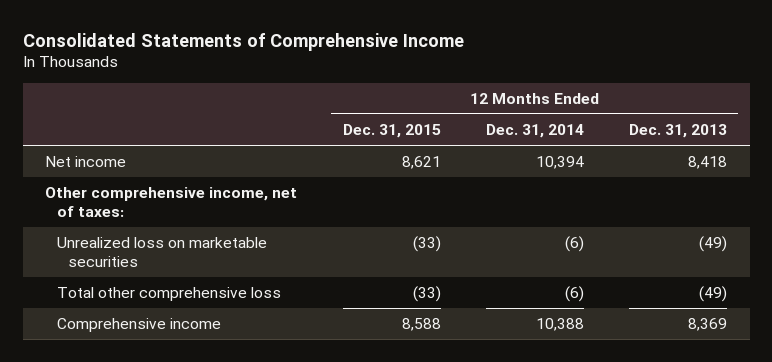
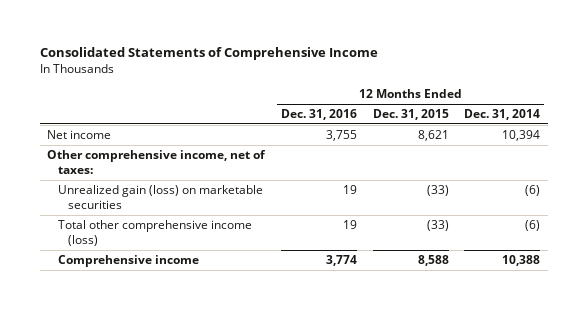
[629,123,728,138] Dec. 31, 2013 -> none
none -> [281,108,358,120] Dec. 31, 2016
[56,237,267,267] Unrealized loss on marketable securities -> [57,184,263,209] Unrealized gain (loss) on marketable securities
[56,287,281,302] Total other comprehensive loss -> [57,219,252,246] Total other comprehensive income (loss)

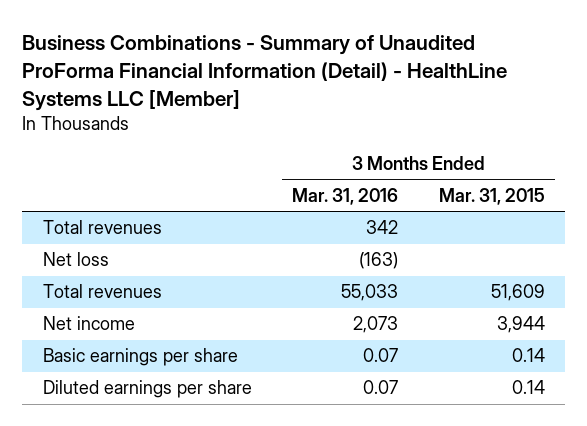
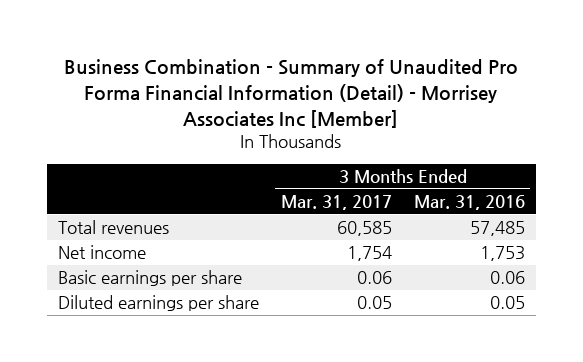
[22,35,508,111] Business Combinations - Summary of Unaudited ProForma Financial Information (Detail) - HealthLine Systems LLC [Member] -> [64,59,519,128] Business Combination - Summary of Unaudited Pro Forma Financial Information (Detail) - Morrisey Associates Inc [Member]
[438,187,545,205] Mar. 31, 2015 -> none
none -> [280,195,392,211] Mar. 31, 2017
[42,252,109,267] Net loss -> none
[42,284,162,299] Total revenues -> none
[366,220,399,235] 342 -> [469,221,525,237] 57,485
[353,316,399,334] 2,073 -> [479,246,525,262] 1,753
[363,348,399,363] 0.07 -> [489,271,525,285] 0.06
[363,380,399,395] 0.07 -> [489,296,525,310] 0.05

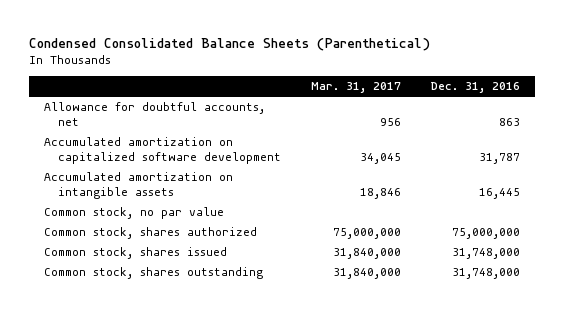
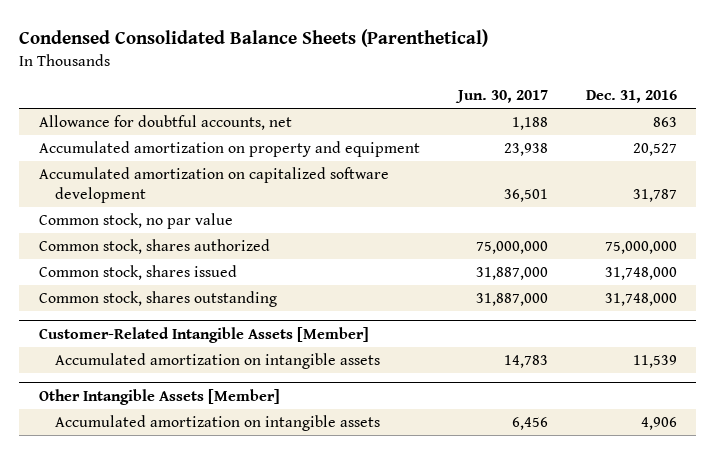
[311,82,402,94] Mar. 31, 2017 -> none
none -> [454,89,548,103] Jun. 30, 2017
none -> [38,141,420,158] Accumulated amortization on property and equipment
[44,172,234,199] Accumulated amortization on intangible assets -> none
none -> [38,327,369,344] Customer-Related Intangible Assets [Member]
none -> [54,353,380,370] Accumulated amortization on intangible assets
none -> [38,389,280,406] Other Intangible Assets [Member]
none -> [54,415,380,432] Accumulated amortization on intangible assets

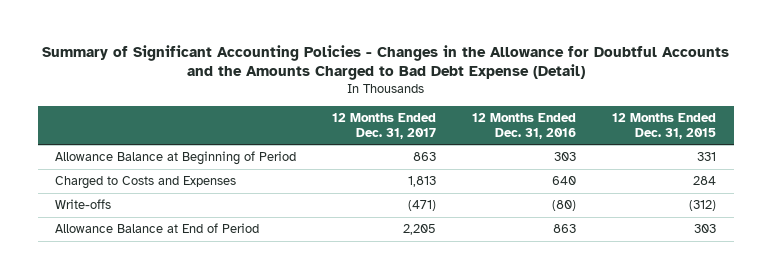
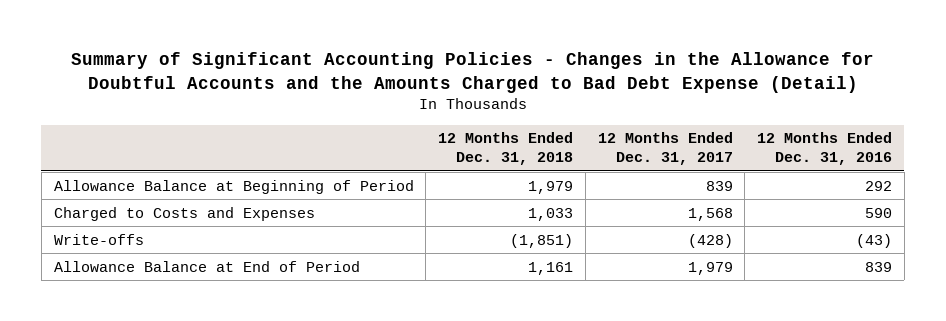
[612,112,717,139] 12 Months Ended Dec. 31, 2015 -> none
none -> [438,132,574,165] 12 Months Ended Dec. 31, 2018
[413,152,437,162] 863 -> [705,180,733,191] 839
[554,152,577,162] 303 -> [865,180,893,191] 292
[408,176,437,188] 1,813 -> [687,207,733,221] 1,568
[552,176,577,186] 640 -> [865,207,893,218] 590
[408,200,437,212] (471) -> [687,233,733,248] (428)
[552,200,577,212] (80) -> [856,233,893,248] (43)
[403,224,437,236] 2,205 -> [687,261,733,275] 1,979
[553,224,577,234] 863 -> [865,261,893,272] 839

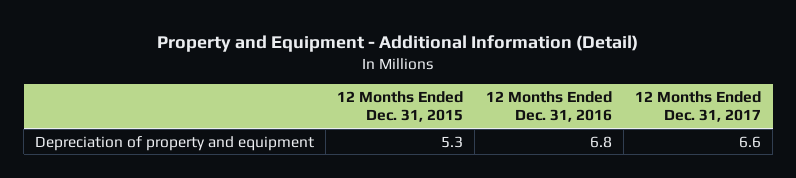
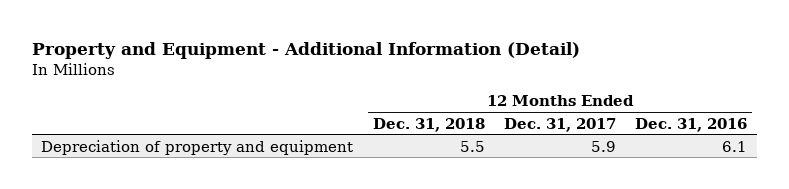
[337,90,464,123] 12 Months Ended Dec. 31, 2015 -> none
none -> [372,117,485,132] Dec. 31, 2018
[590,135,613,148] 6.8 -> [722,140,748,152] 6.1
[739,135,762,148] 6.6 -> [591,140,617,152] 5.9

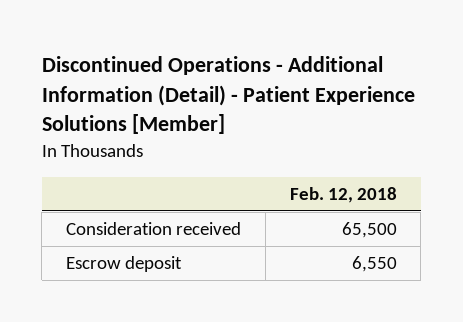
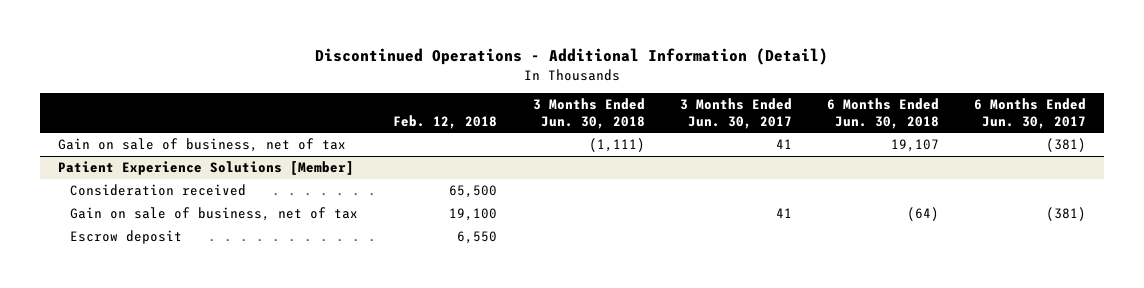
[41,55,415,135] Discontinued Operations - Additional Information (Detail) - Patient Experience Solutions [Member] -> [315,48,829,66] Discontinued Operations - Additional Information (Detail)
none -> [532,98,645,129] 3 Months Ended Jun. 30, 2018
none -> [679,98,792,129] 3 Months Ended Jun. 30, 2017
none -> [827,98,940,129] 6 Months Ended Jun. 30, 2018
none -> [974,98,1087,129] 6 Months Ended Jun. 30, 2017
none -> [57,138,346,153] Gain on sale of business, net of tax
none -> [57,161,354,176] Patient Experience Solutions [Member]
none -> [69,207,358,222] Gain on sale of business, net of tax

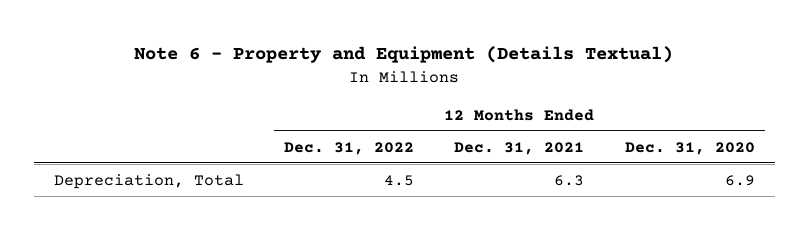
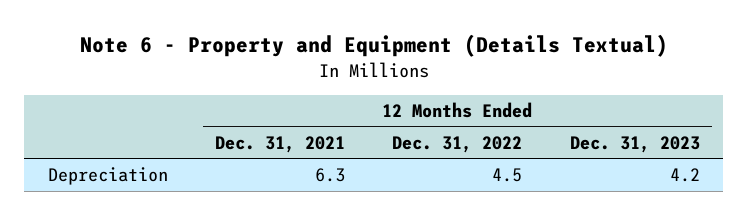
[624,141,755,155] Dec. 31, 2020 -> none
none -> [569,135,700,153] Dec. 31, 2023
[53,173,244,189] Depreciation, Total -> [47,167,168,186] Depreciation

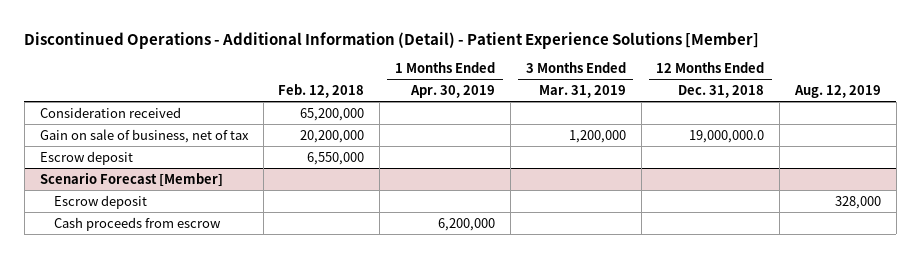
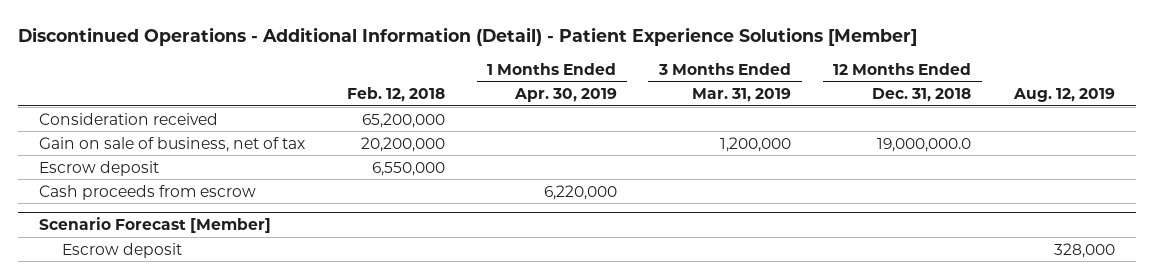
none -> [38,184,256,200] Cash proceeds from escrow
[54,216,222,231] Cash proceeds from escrow -> none

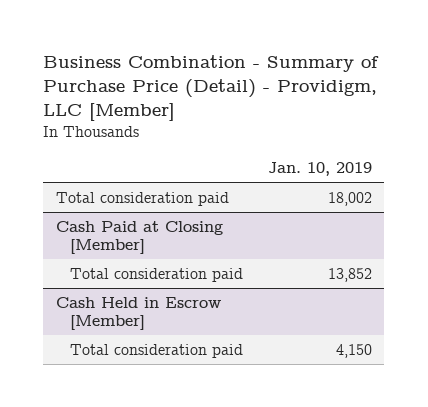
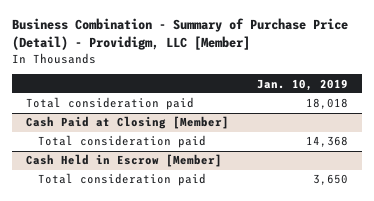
[327,192,372,207] 18,002 -> [306,98,349,110] 18,018
[327,268,372,283] 13,852 -> [306,136,349,148] 14,368
[335,344,372,359] 4,150 -> [313,174,349,186] 3,650

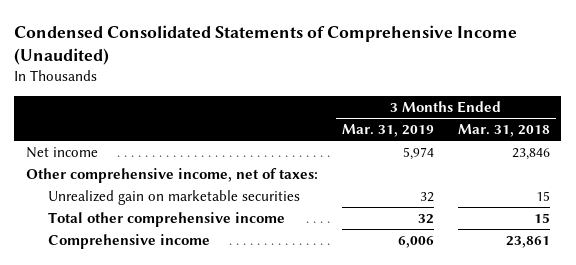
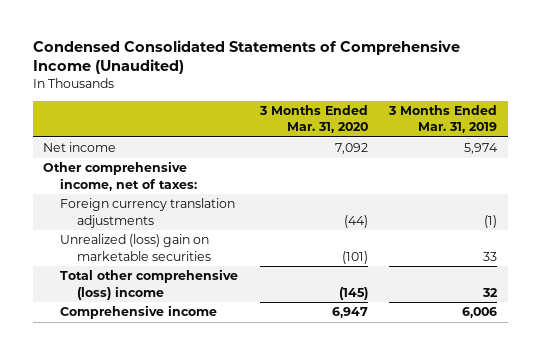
[457,124,550,138] Mar. 31, 2018 -> none
none -> [258,105,368,134] 3 Months Ended Mar. 31, 2020
none -> [60,198,236,228] Foreign currency translation adjustments
[48,189,301,205] Unrealized gain on marketable securities -> [60,234,211,261] Unrealized (loss) gain on marketable securities
[419,191,434,202] 32 -> [483,251,498,261] 33
[48,211,286,227] Total other comprehensive income -> [60,269,239,300] Total other comprehensive (loss) income

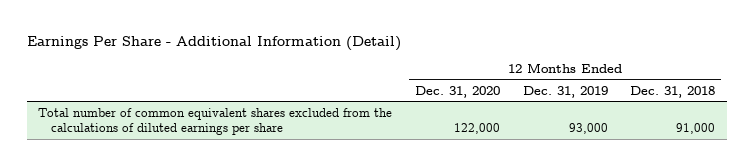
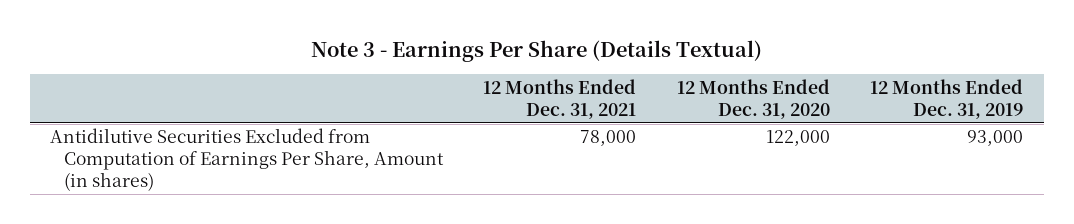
[26,35,401,51] Earnings Per Share - Additional Information (Detail) -> [310,39,762,62] Note 3 - Earnings Per Share (Details Textual)
[630,85,716,98] Dec. 31, 2018 -> none
none -> [483,78,637,119] 12 Months Ended Dec. 31, 2021
[38,108,393,136] Total number of common equivalent shares excluded from the calculations of diluted earnings per share -> [50,128,444,192] Antidilutive Securities Excluded from Computation of Earnings Per Share, Amount (in shares)

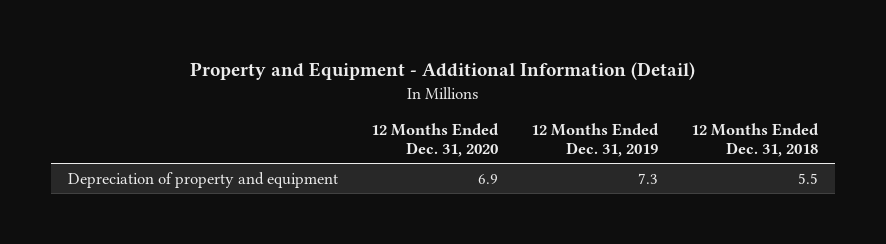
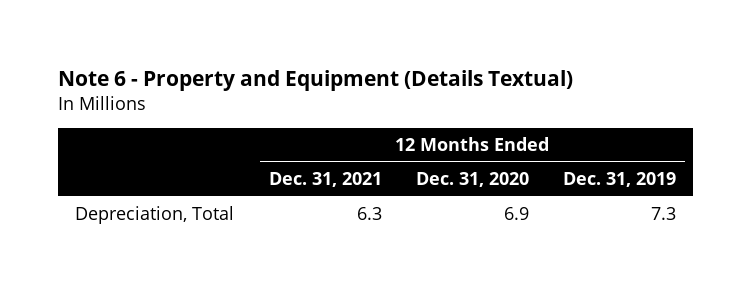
[190,62,696,81] Property and Equipment - Additional Information (Detail) -> [58,69,574,91] Note 6 - Property and Equipment (Details Textual)
[691,122,820,158] 12 Months Ended Dec. 31, 2018 -> none
none -> [268,172,382,188] Dec. 31, 2021
[67,171,338,188] Depreciation of property and equipment -> [75,206,235,225] Depreciation, Total

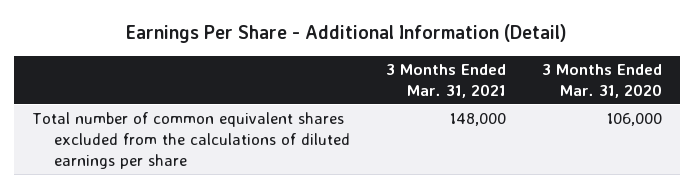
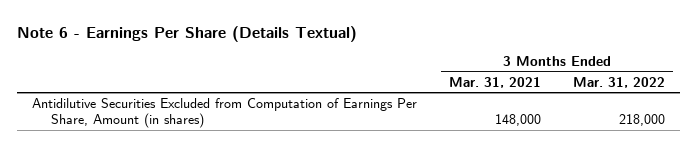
[125,24,567,44] Earnings Per Share - Additional Information (Detail) -> [16,25,357,42] Note 6 - Earnings Per Share (Details Textual)
[541,63,662,98] 3 Months Ended Mar. 31, 2020 -> none
none -> [572,76,665,88] Mar. 31, 2022
[31,112,351,170] Total number of common equivalent shares excluded from the calculations of diluted earnings per share -> [32,97,418,129] Antidilutive Securities Excluded from Computation of Earnings Per Share, Amount (in shares)

